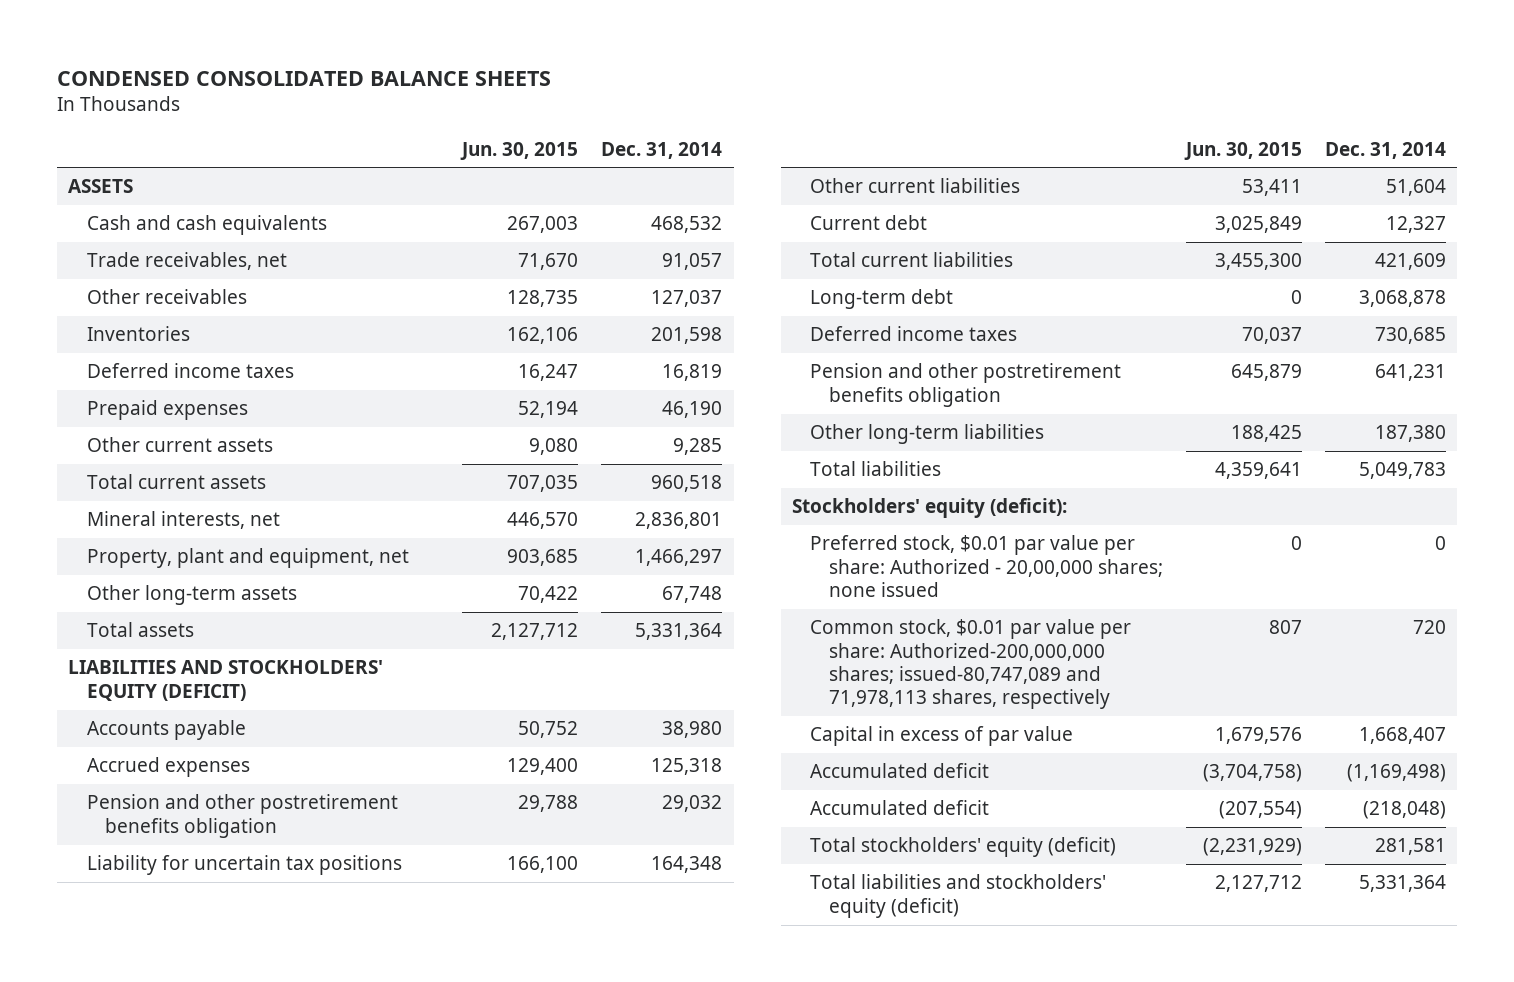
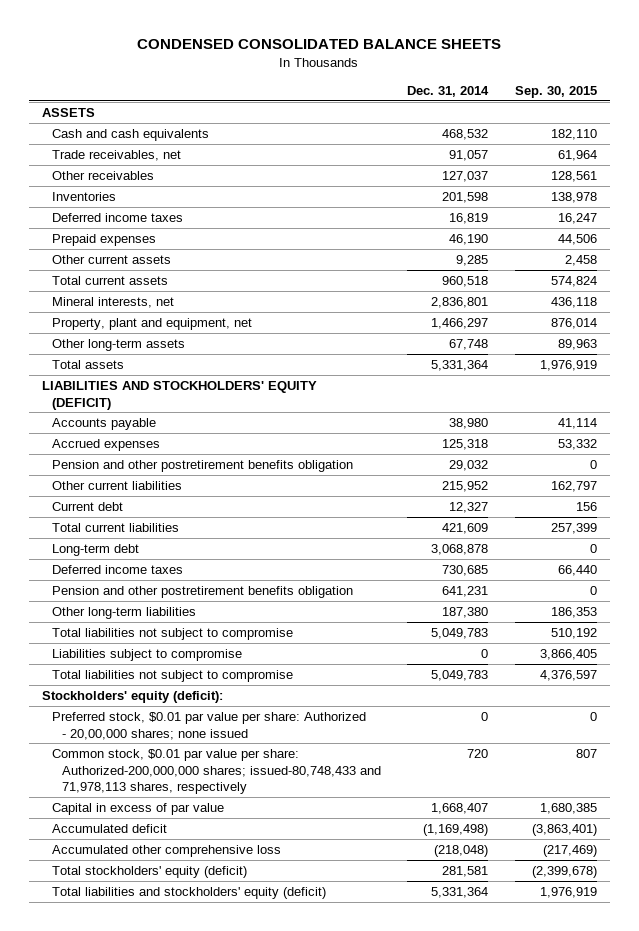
[460,141,579,160] Jun. 30, 2015 -> none
none -> [514,86,597,99] Sep. 30, 2015
[86,855,402,876] Liability for uncertain tax positions -> none
[1385,179,1446,197] 51,604 -> [442,480,489,492] 215,952
none -> [51,627,293,640] Total liabilities not subject to compromise
none -> [51,648,242,661] Liabilities subject to compromise
[810,461,942,477] Total liabilities -> [51,669,293,682] Total liabilities not subject to compromise
[810,619,1132,710] Common stock, $0.01 par value per share: Authorized-200,000,000 shares; issued-80,747,089 and 71,978,113 shares, respectively -> [51,748,381,795] Common stock, $0.01 par value per share: Authorized-200,000,000 shares; issued-80,748,433 and 71,978,113 shares, respectively
[810,800,990,816] Accumulated deficit -> [51,844,281,857] Accumulated other comprehensive loss

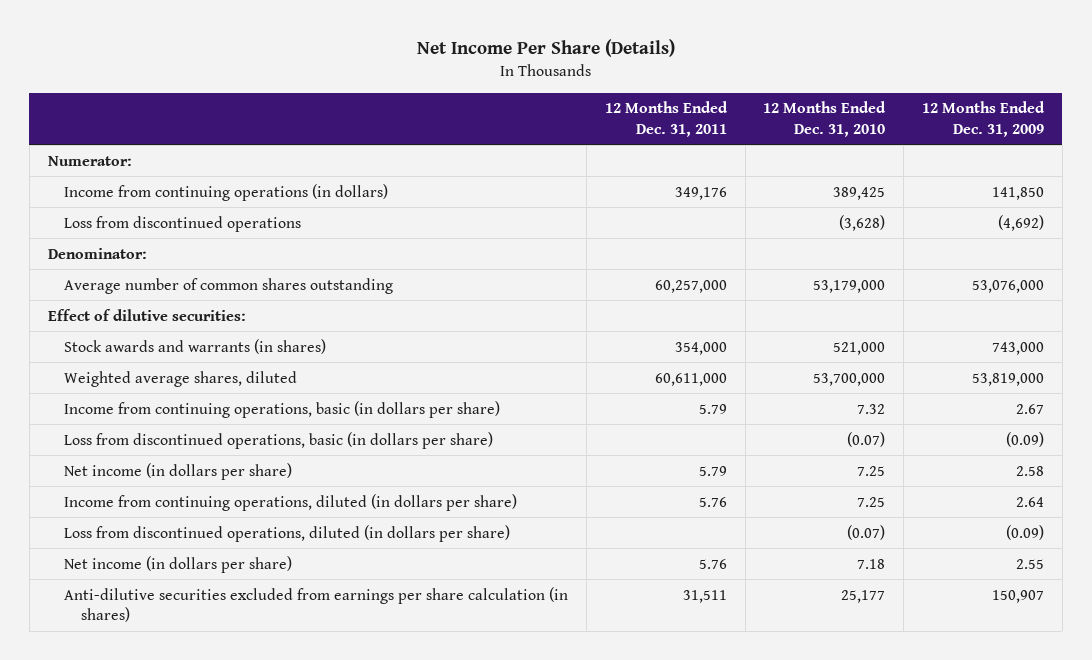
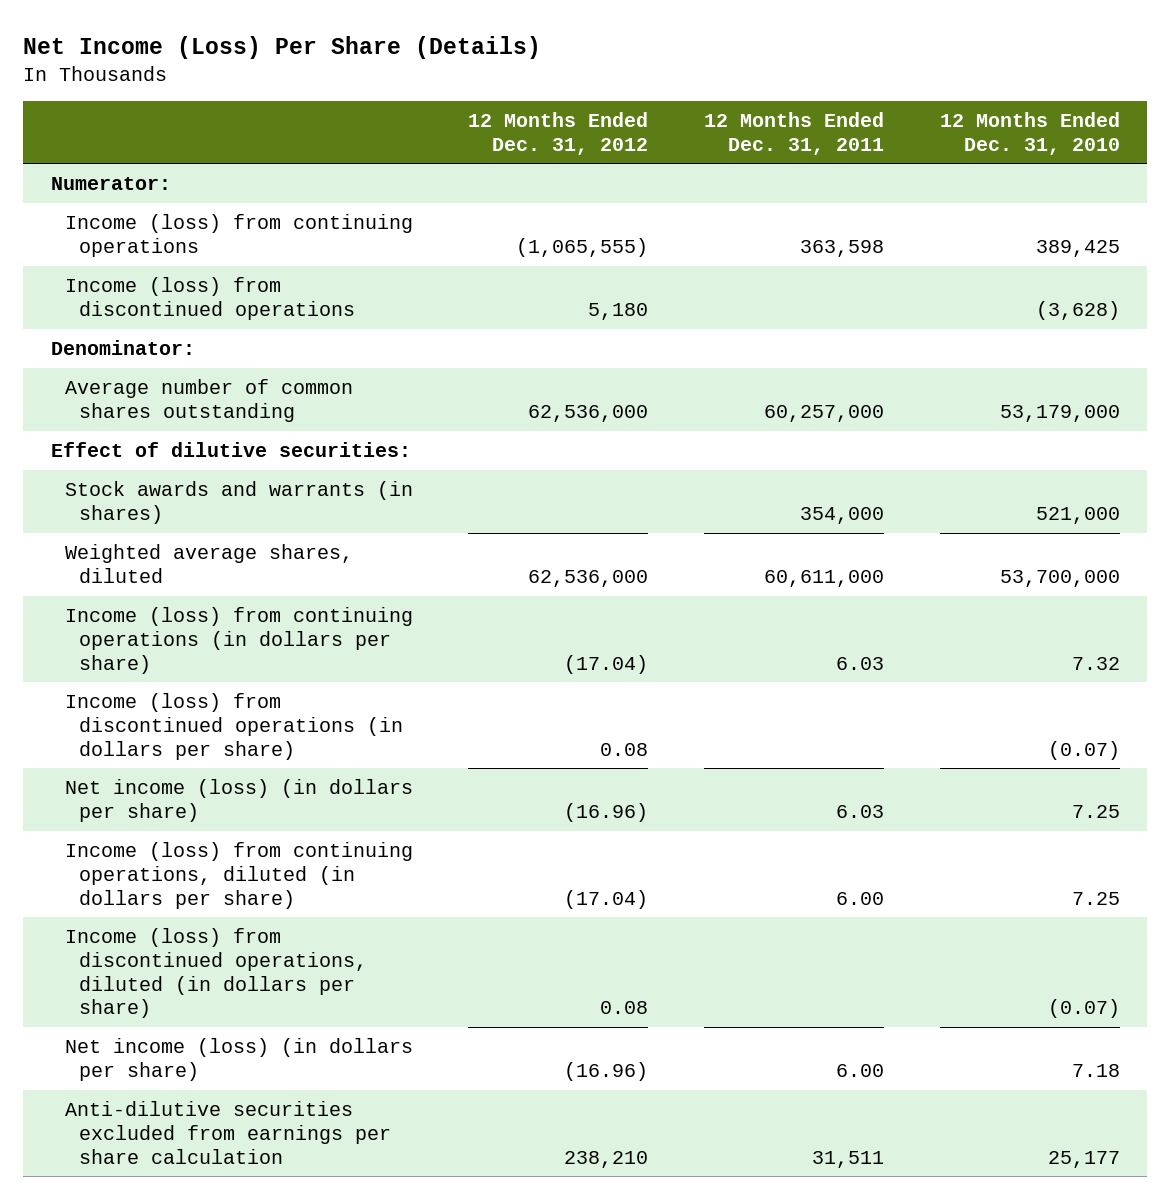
[416,39,675,58] Net Income Per Share (Details) -> [23,36,542,60] Net Income (Loss) Per Share (Details)
[921,101,1045,137] 12 Months Ended Dec. 31, 2009 -> none
none -> [468,111,649,155] 12 Months Ended Dec. 31, 2012
[64,183,389,201] Income from continuing operations (in dollars) -> [64,213,413,257] Income (loss) from continuing operations
[674,186,727,200] 349,176 -> [800,239,885,257] 363,598
[64,215,302,232] Loss from discontinued operations -> [64,276,355,320] Income (loss) from discontinued operations
[64,400,501,418] Income from continuing operations, basic (in dollars per share) -> [64,606,413,674] Income (loss) from continuing operations (in dollars per share)
[698,403,727,414] 5.79 -> [836,656,885,670] 6.03
[64,431,494,449] Loss from discontinued operations, basic (in dollars per share) -> [64,692,403,760] Income (loss) from discontinued operations (in dollars per share)
[64,462,293,480] Net income (in dollars per share) -> [64,778,413,822] Net income (loss) (in dollars per share)
[698,465,727,476] 5.79 -> [836,804,885,818] 6.03
[64,493,518,511] Income from continuing operations, diluted (in dollars per share) -> [64,841,413,909] Income (loss) from continuing operations, diluted (in dollars per share)
[698,496,727,507] 5.76 -> [836,891,885,905] 6.00
[64,524,511,542] Loss from discontinued operations, diluted (in dollars per share) -> [64,927,367,1019] Income (loss) from discontinued operations, diluted (in dollars per share)
[64,555,293,573] Net income (in dollars per share) -> [64,1037,413,1081] Net income (loss) (in dollars per share)
[698,558,727,569] 5.76 -> [836,1063,885,1077] 6.00
[64,586,569,623] Anti-dilutive securities excluded from earnings per share calculation (in shares) -> [64,1100,391,1164] Anti-dilutive securities excluded from earnings per share calculation

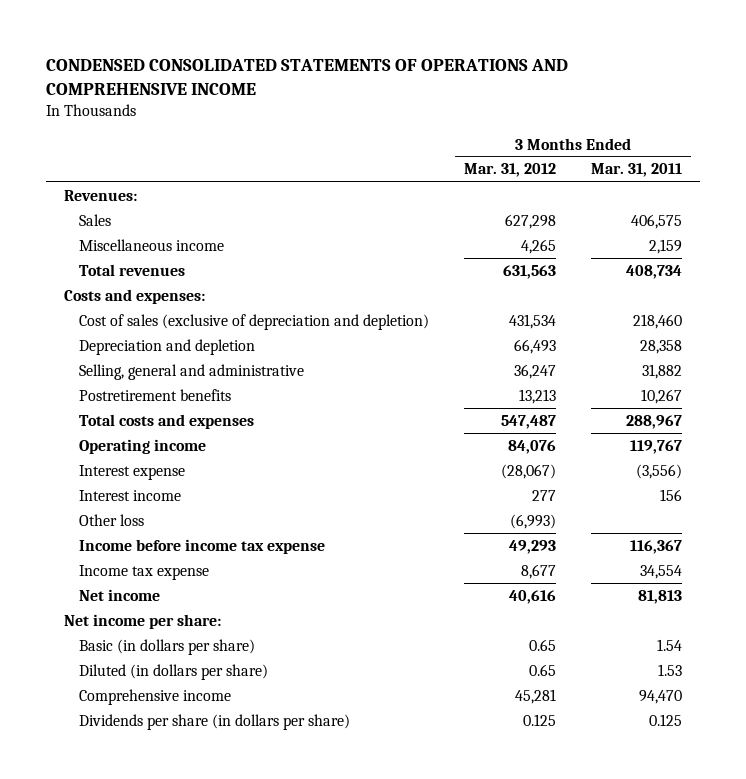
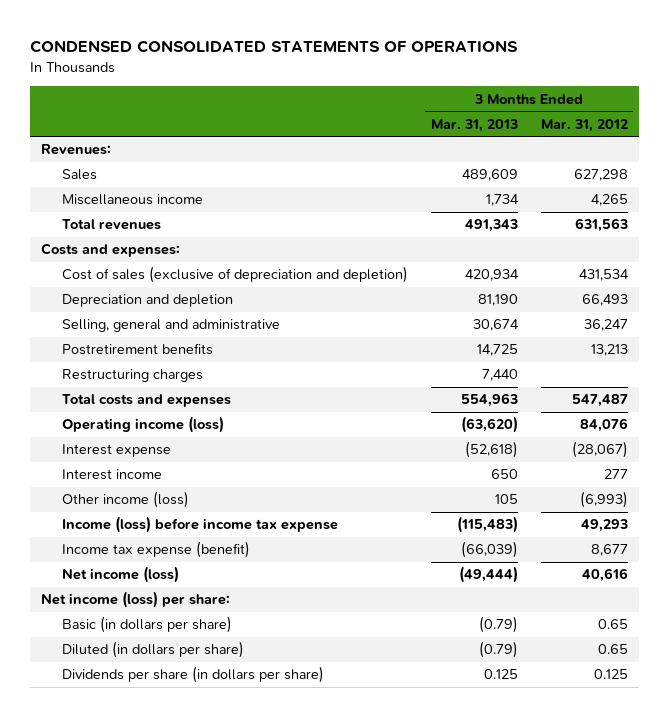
[46,58,569,95] CONDENSED CONSOLIDATED STATEMENTS OF OPERATIONS AND COMPREHENSIVE INCOME -> [30,40,519,54] CONDENSED CONSOLIDATED STATEMENTS OF OPERATIONS
[591,163,683,178] Mar. 31, 2011 -> none
none -> [431,118,519,132] Mar. 31, 2013
none -> [62,369,204,383] Restructuring charges
[78,438,206,454] Operating income -> [62,416,225,434] Operating income (loss)
[78,513,144,526] Other loss -> [62,491,190,509] Other income (loss)
[78,538,325,554] Income before income tax expense -> [62,516,339,534] Income (loss) before income tax expense
[78,564,209,580] Income tax expense -> [62,541,251,559] Income tax expense (benefit)
[78,588,160,601] Net income -> [62,566,180,584] Net income (loss)
[63,613,221,629] Net income per share: -> [41,591,231,609] Net income (loss) per share:
[78,688,231,705] Comprehensive income -> none

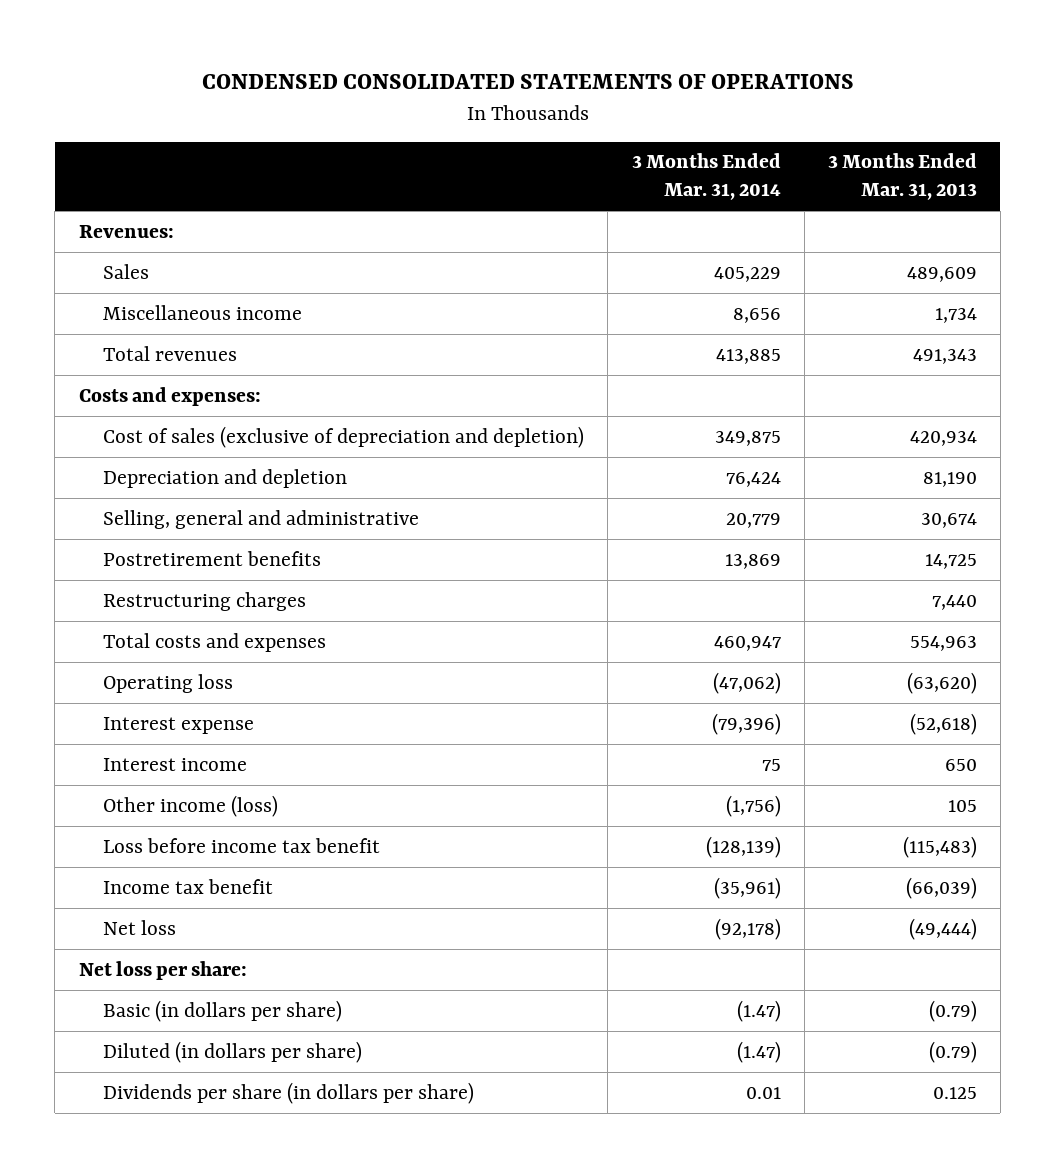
[540,118,628,132] Mar. 31, 2012 -> none
none -> [631,153,781,201] 3 Months Ended Mar. 31, 2014
[62,416,225,434] Operating income (loss) -> [103,673,234,693] Operating loss
[62,516,339,534] Income (loss) before income tax expense -> [103,837,381,853] Loss before income tax benefit
[62,541,251,559] Income tax expense (benefit) -> [103,878,274,894] Income tax benefit
[62,566,180,584] Net income (loss) -> [103,919,177,935] Net loss
[41,591,231,609] Net income (loss) per share: -> [78,960,247,980] Net loss per share:

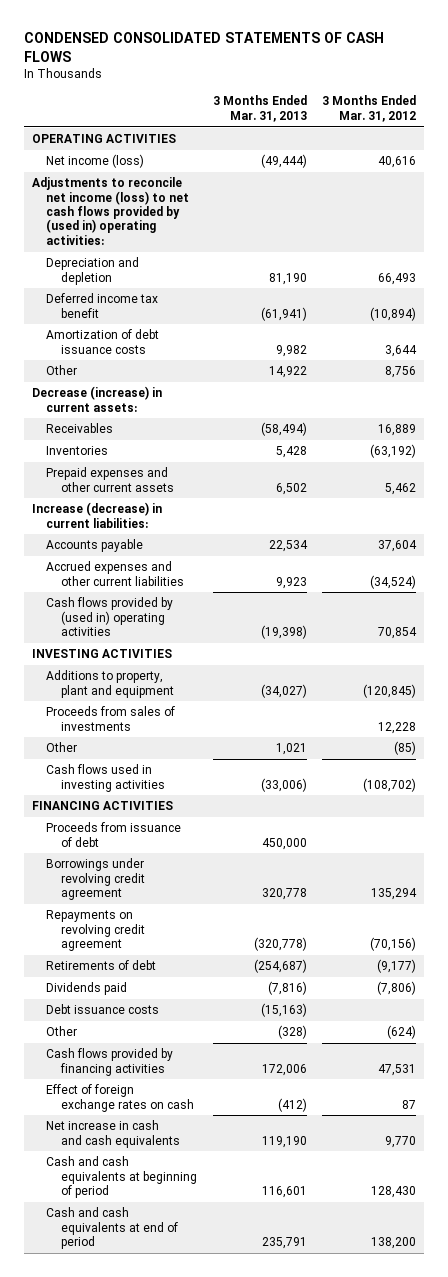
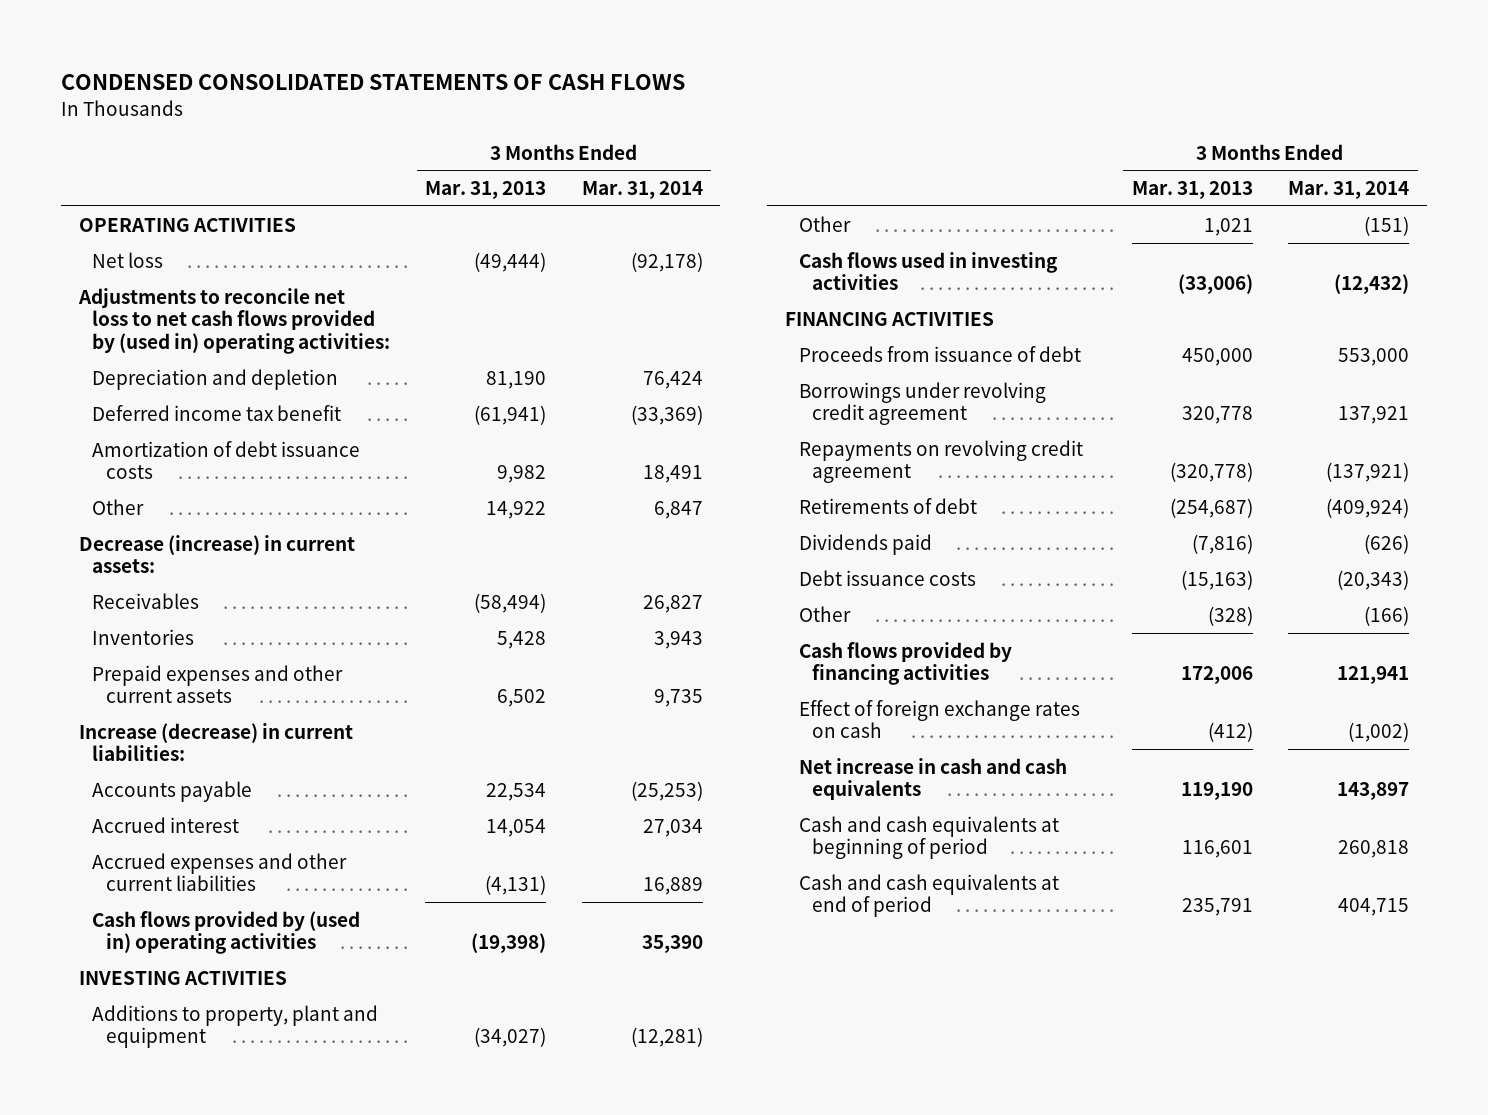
[322,95,417,122] 3 Months Ended Mar. 31, 2012 -> none
none -> [581,181,703,200] Mar. 31, 2014
[46,154,145,169] Net income (loss) -> [92,251,164,268] Net loss
[31,177,190,245] Adjustments to reconcile net income (loss) to net cash flows provided by (used in) operating activities: -> [77,287,391,355] Adjustments to reconcile net loss to net cash flows provided by (used in) operating activities:
none -> [92,816,240,833] Accrued interest
[275,576,307,589] 9,923 -> [485,875,547,896] (4,131)
[46,706,176,731] Proceeds from sales of investments -> none

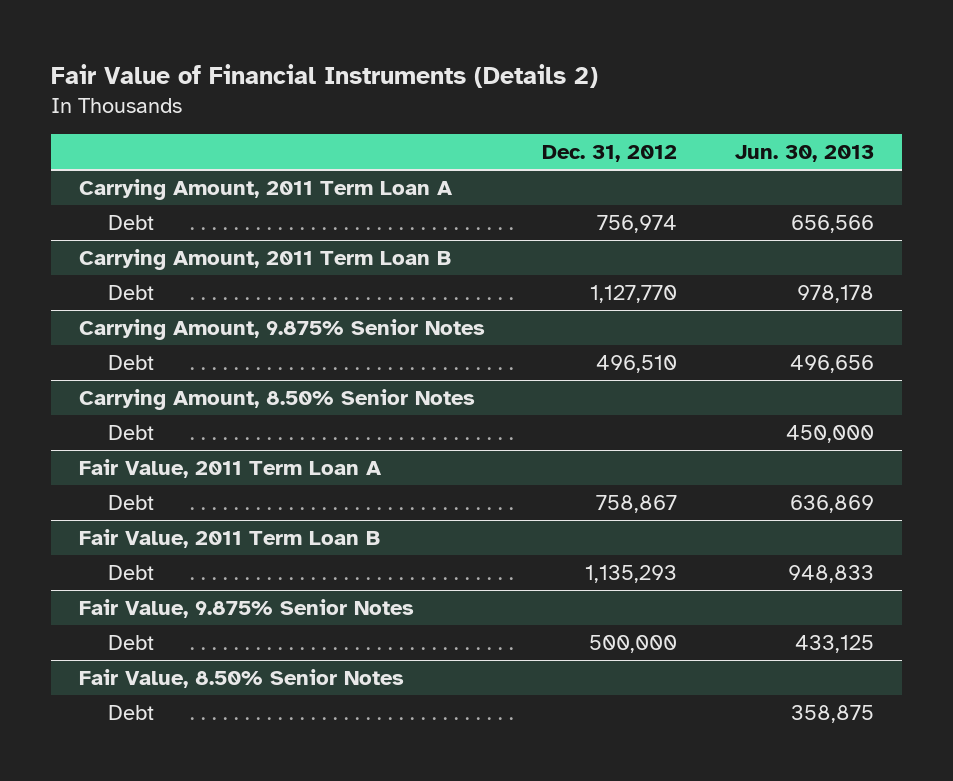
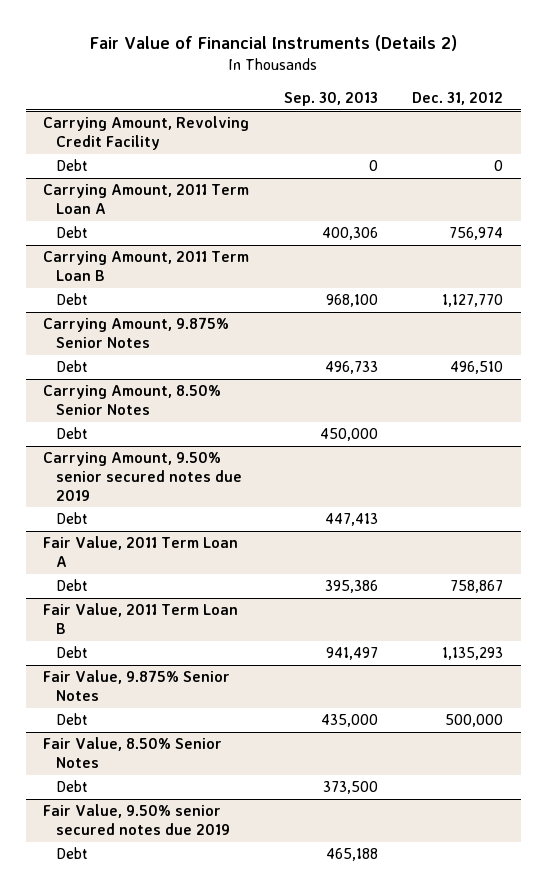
[734,144,874,162] Jun. 30, 2013 -> none
none -> [283,91,378,106] Sep. 30, 2013
none -> [43,116,250,150] Carrying Amount, Revolving Credit Facility
none -> [56,159,89,172] Debt
none -> [43,452,243,501] Carrying Amount, 9.50% senior secured notes due 2019
none -> [56,512,89,525] Debt
none -> [43,804,231,835] Fair Value, 9.50% senior secured notes due 2019
none -> [56,847,89,860] Debt

